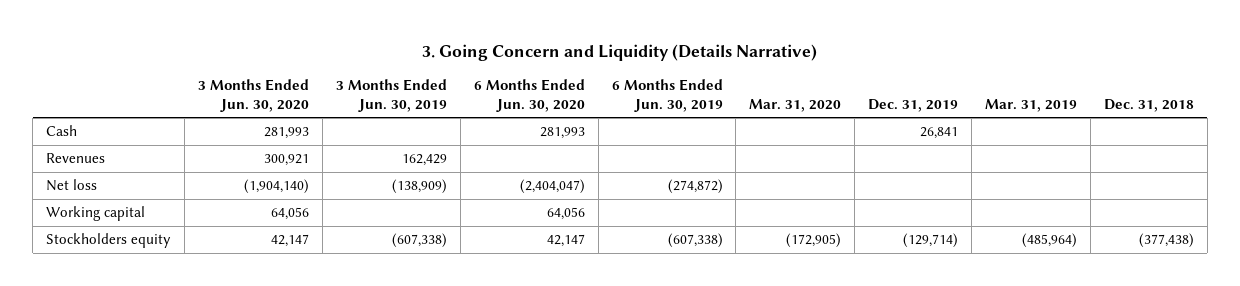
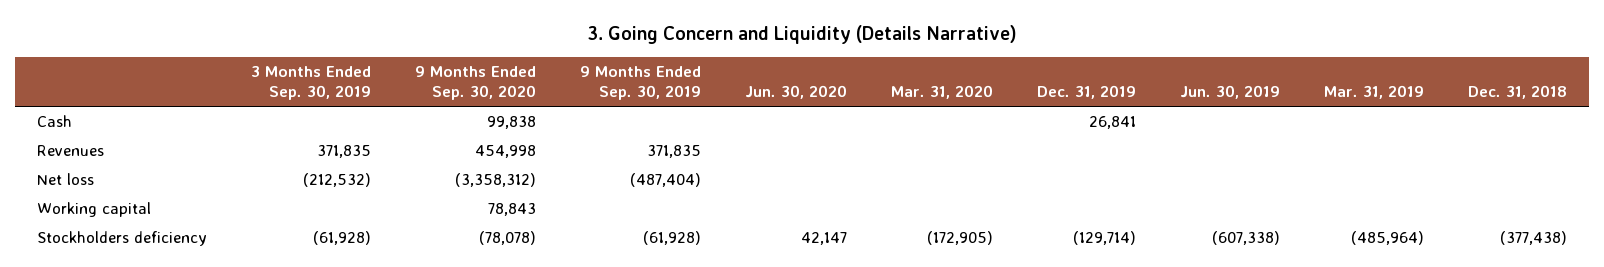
[198,79,310,112] 3 Months Ended Jun. 30, 2020 -> none
[335,79,447,112] 3 Months Ended Jun. 30, 2019 -> none
[473,79,585,112] 6 Months Ended Jun. 30, 2020 -> none
[611,79,723,112] 6 Months Ended Jun. 30, 2019 -> none
none -> [250,66,371,101] 3 Months Ended Sep. 30, 2019
none -> [414,66,536,101] 9 Months Ended Sep. 30, 2020
none -> [579,66,701,101] 9 Months Ended Sep. 30, 2019
none -> [744,85,847,100] Jun. 30, 2020
none -> [1180,85,1281,100] Jun. 30, 2019
[46,233,172,249] Stockholders equity -> [36,231,207,247] Stockholders deficiency

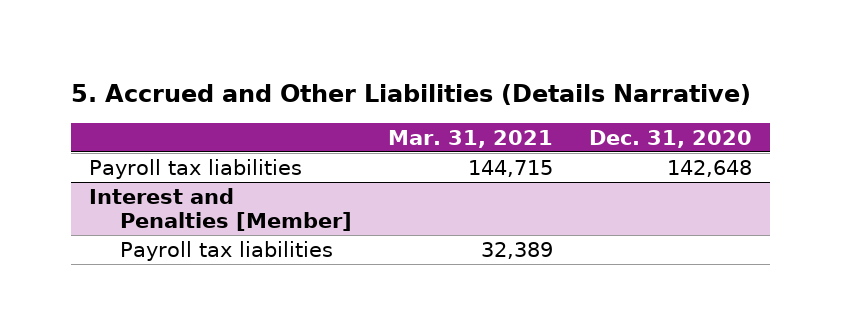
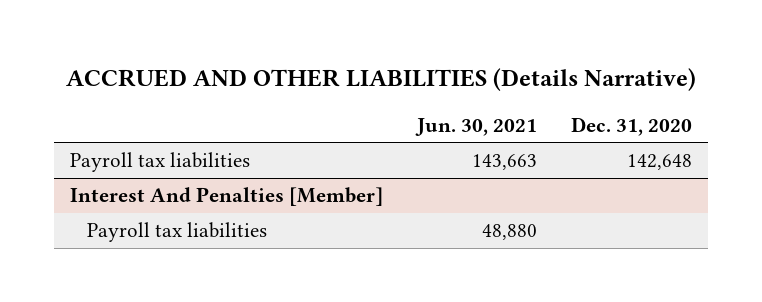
[70,84,751,106] 5. Accrued and Other Liabilities (Details Narrative) -> [66,68,697,92] ACCRUED AND OTHER LIABILITIES (Details Narrative)
[387,129,553,148] Mar. 31, 2021 -> none
none -> [415,117,538,136] Jun. 30, 2021
[88,187,352,231] Interest and Penalties [Member] -> [70,187,384,207] Interest And Penalties [Member]

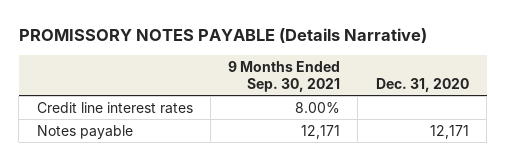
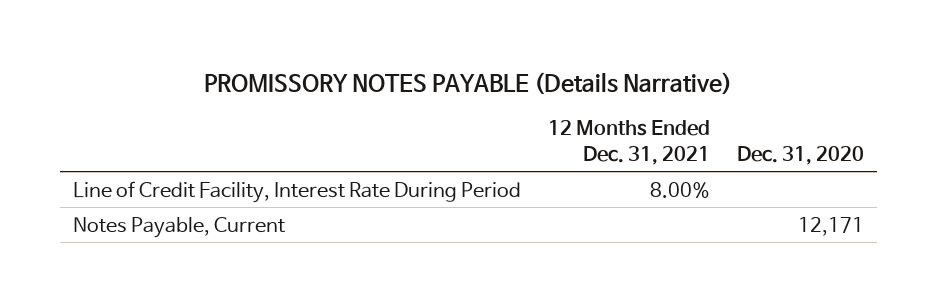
[228,60,341,92] 9 Months Ended Sep. 30, 2021 -> none
none -> [547,120,710,165] 12 Months Ended Dec. 31, 2021
[36,101,193,114] Credit line interest rates -> [73,180,522,203] Line of Credit Facility, Interest Rate During Period
[36,124,133,139] Notes payable -> [73,216,286,238] Notes Payable, Current

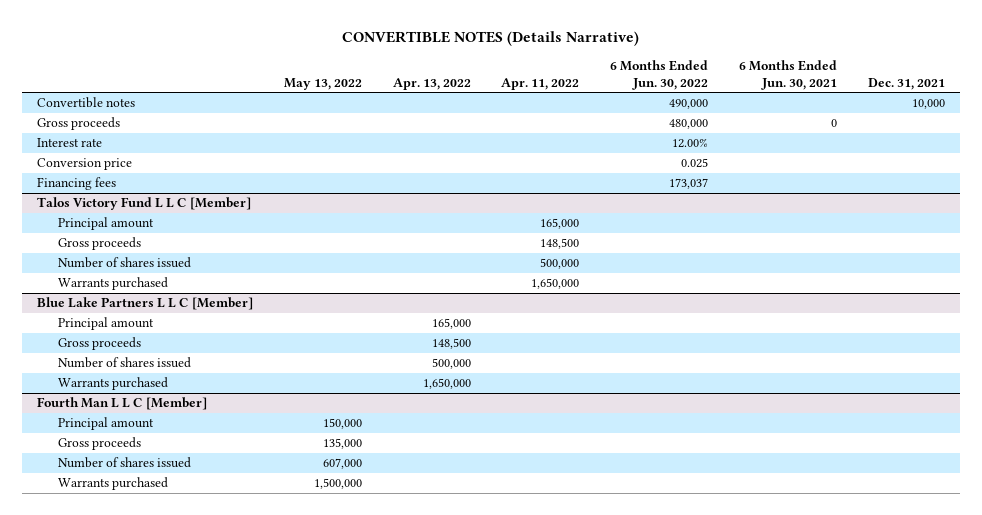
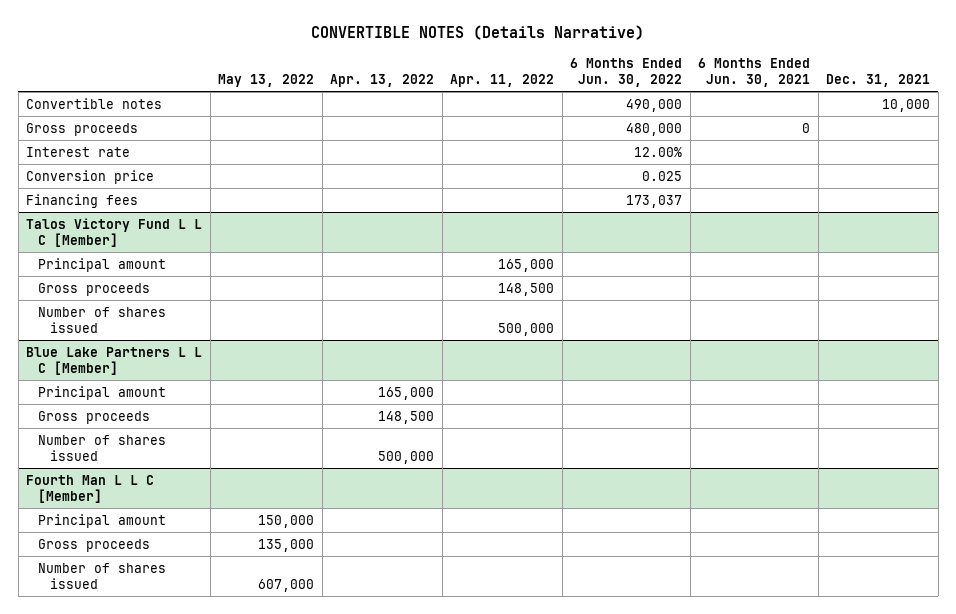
[58,277,169,291] Warrants purchased -> none
[58,377,169,391] Warrants purchased -> none
[58,477,169,491] Warrants purchased -> none

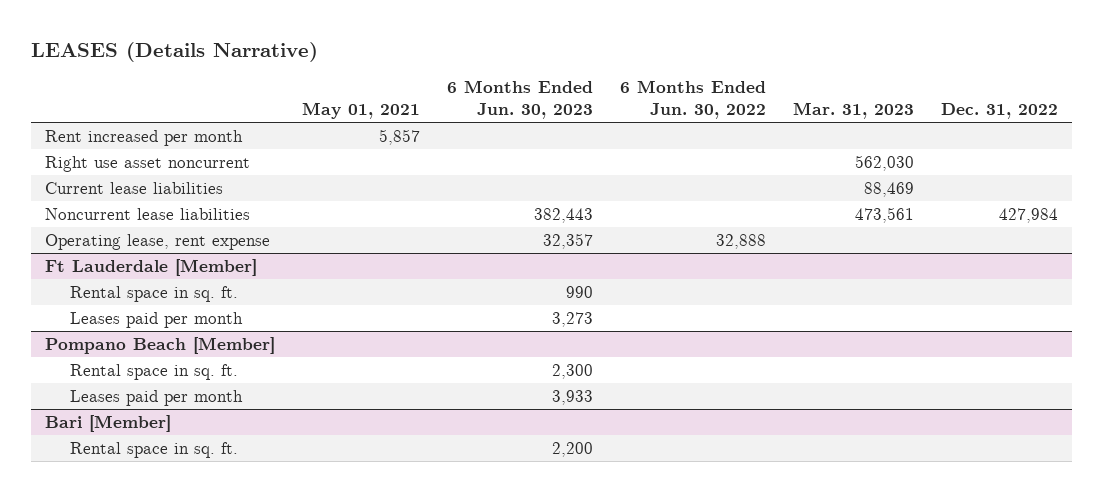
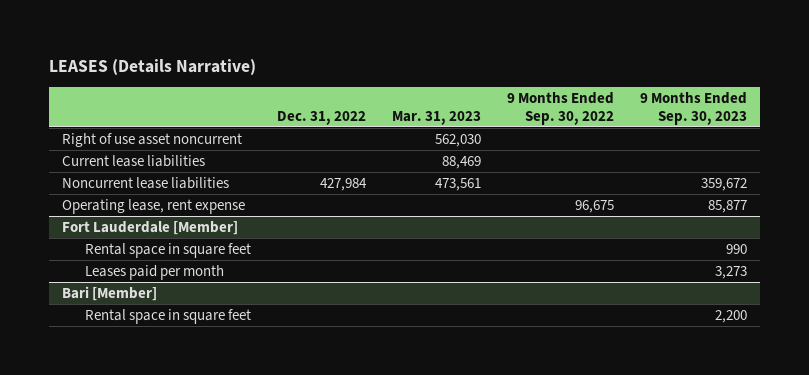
[302,101,421,119] May 01, 2021 -> none
[447,80,594,119] 6 Months Ended Jun. 30, 2023 -> none
[620,80,767,119] 6 Months Ended Jun. 30, 2022 -> none
none -> [507,92,615,125] 9 Months Ended Sep. 30, 2022
none -> [640,92,748,125] 9 Months Ended Sep. 30, 2023
[44,130,243,147] Rent increased per month -> none
[44,156,250,173] Right use asset noncurrent -> [61,132,242,147] Right of use asset noncurrent
[44,259,257,277] Ft Lauderdale [Member] -> none
[70,286,239,303] Rental space in sq. ft. -> none
[70,312,244,329] Leases paid per month -> none
[44,337,275,355] Pompano Beach [Member] -> none
[70,364,239,381] Rental space in sq. ft. -> none
[70,390,244,407] Leases paid per month -> none
none -> [61,220,238,235] Fort Lauderdale [Member]
none -> [84,242,251,258] Rental space in square feet
none -> [84,264,224,280] Leases paid per month
[70,442,239,459] Rental space in sq. ft. -> [84,308,251,324] Rental space in square feet

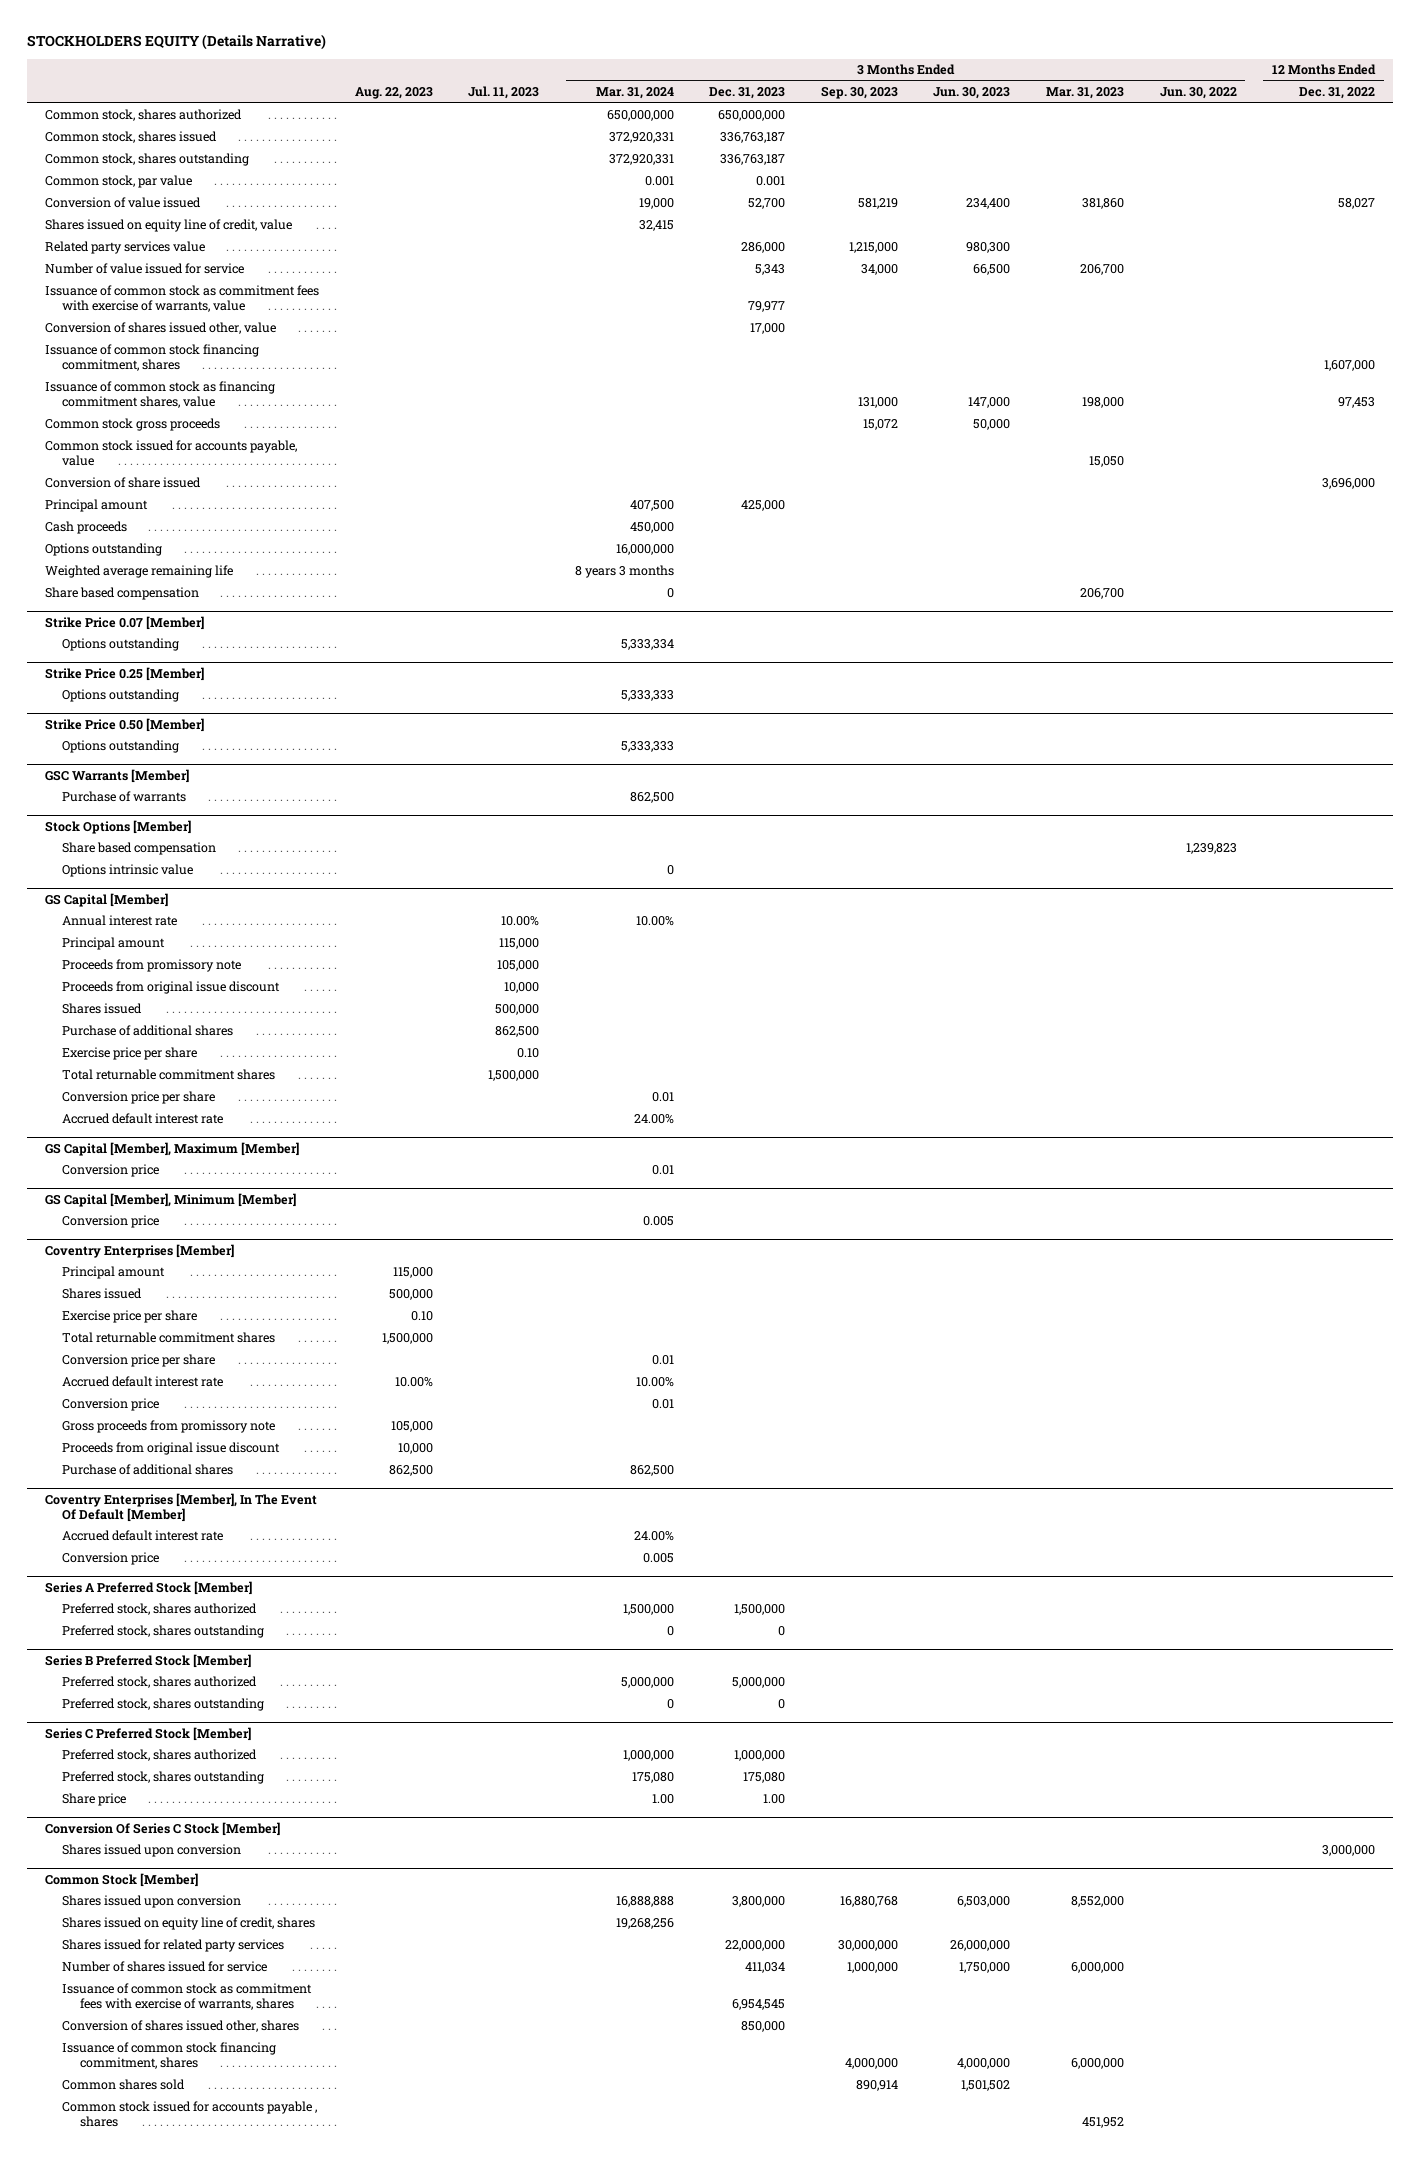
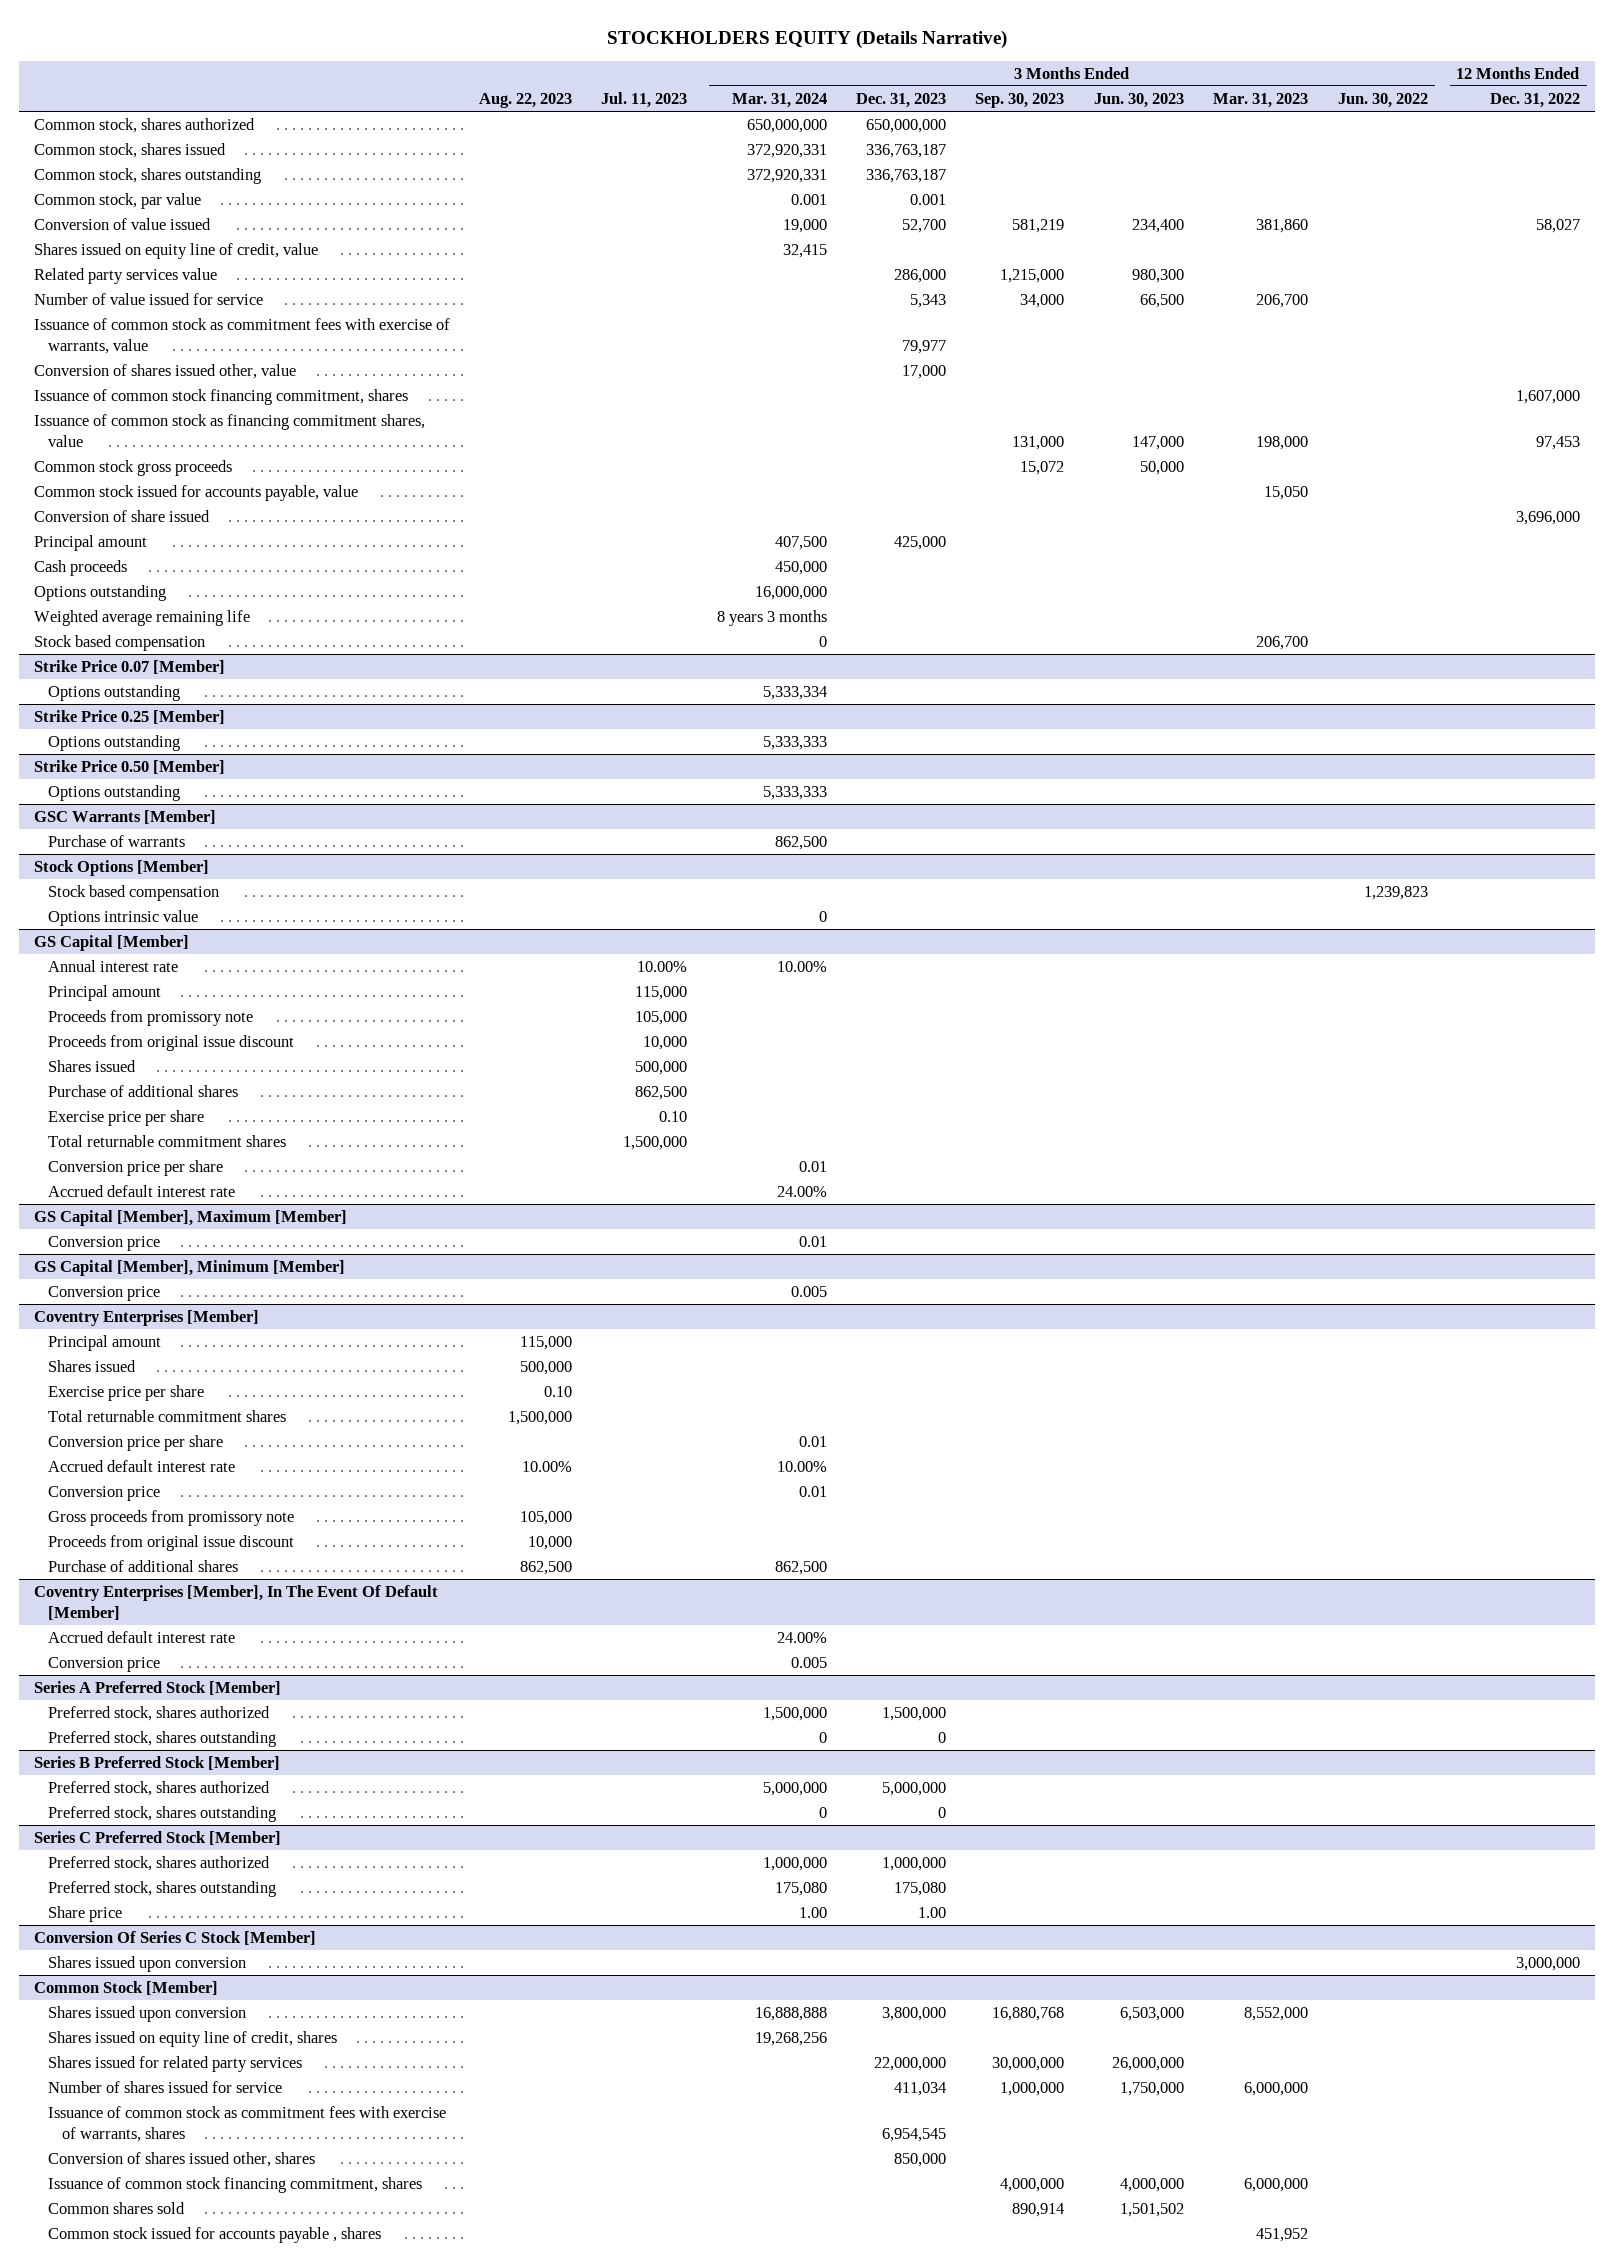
[45,587,200,601] Share based compensation -> [33,635,205,652] Stock based compensation
[62,842,217,856] Share based compensation -> [47,885,219,902] Stock based compensation

